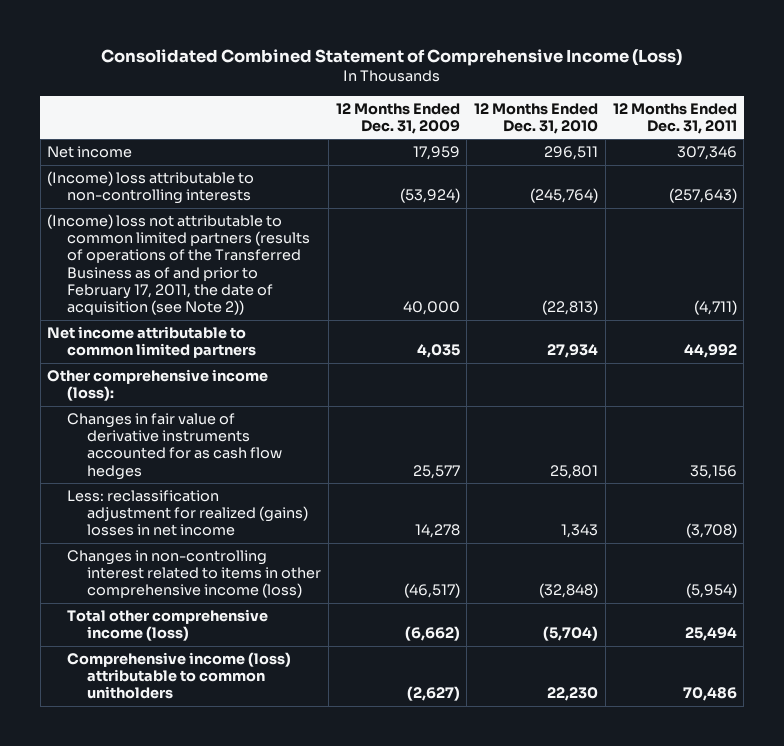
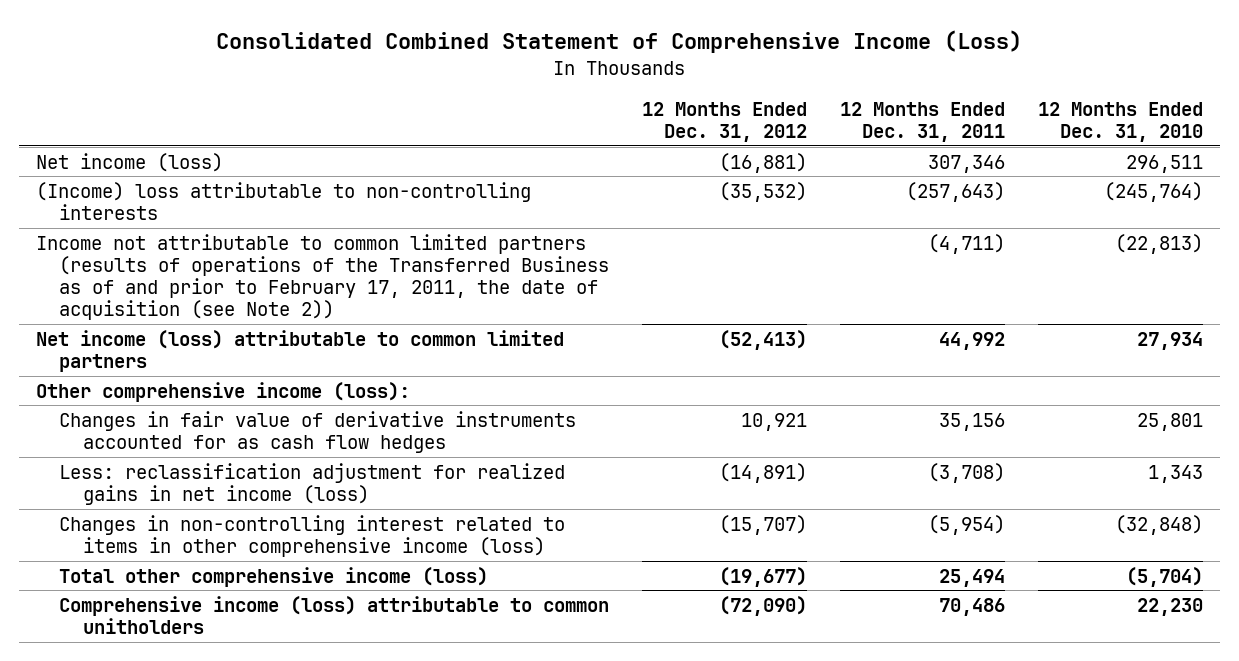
[335,102,460,134] 12 Months Ended Dec. 31, 2009 -> none
none -> [642,101,808,142] 12 Months Ended Dec. 31, 2012
[47,145,133,158] Net income -> [35,152,223,172] Net income (loss)
[47,213,311,316] (Income) loss not attributable to common limited partners (results of operations of the Transferred Business as of and prior to February 17, 2011, the date of acquisition (see Note 2)) -> [35,233,610,321] Income not attributable to common limited partners (results of operations of the Transferred Business as of and prior to February 17, 2011, the date of acquisition (see Note 2))
[47,325,257,359] Net income attributable to common limited partners -> [35,329,564,372] Net income (loss) attributable to common limited partners
[67,489,309,537] Less: reclassification adjustment for realized (gains) losses in net income -> [59,462,566,505] Less: reclassification adjustment for realized gains in net income (loss)

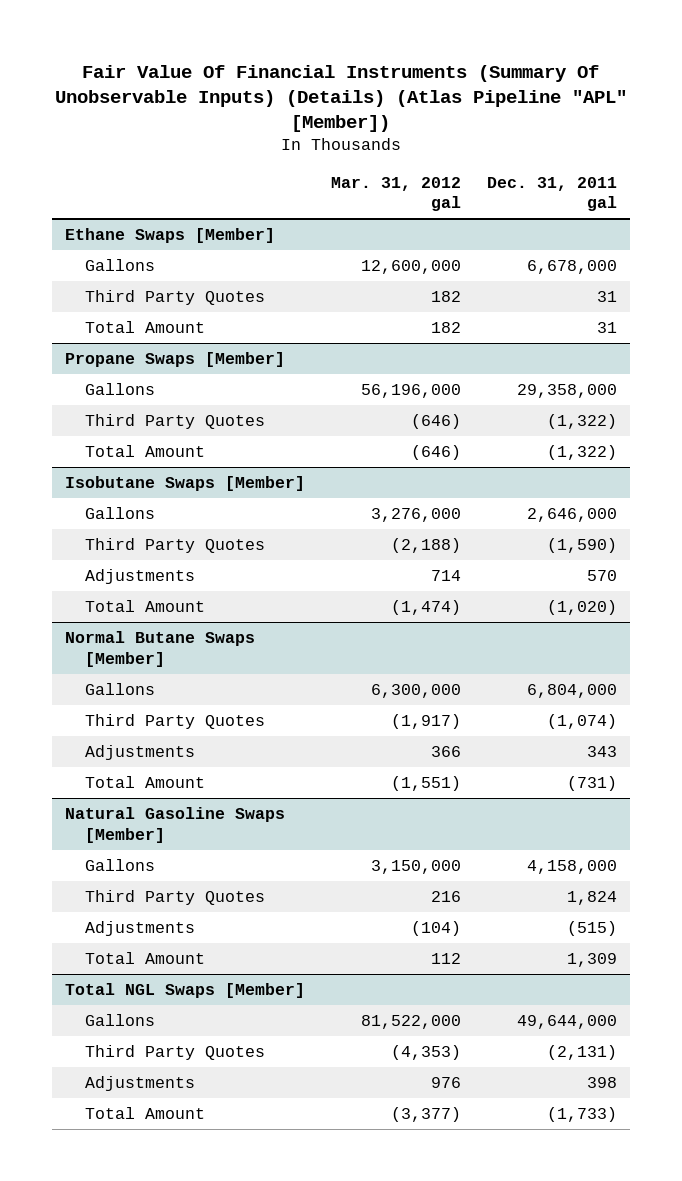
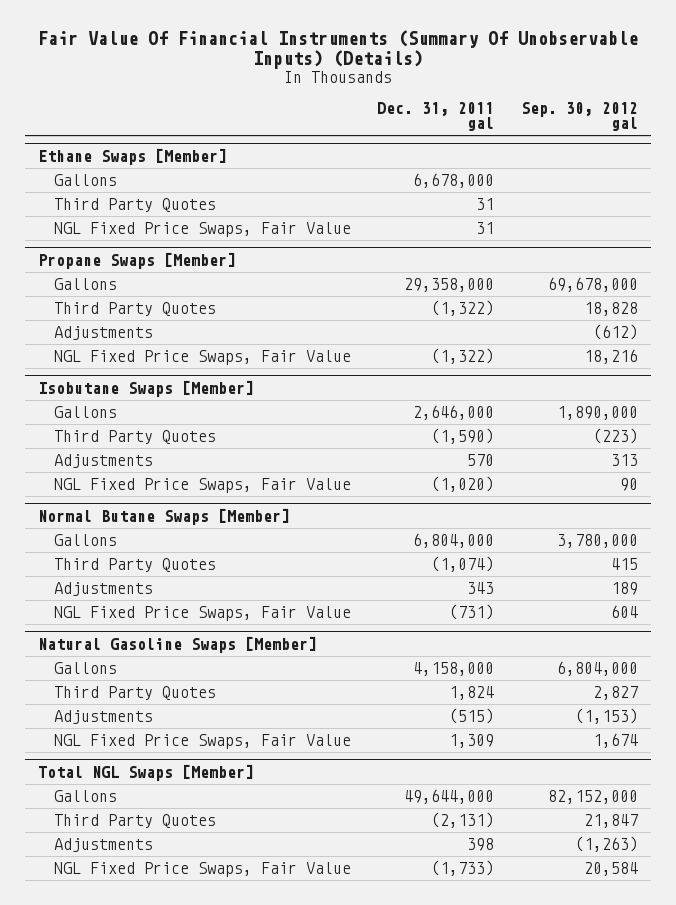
[54,64,627,133] Fair Value Of Financial Instruments (Summary Of Unobservable Inputs) (Details) (Atlas Pipeline "APL" [Member]) -> [38,30,639,70] Fair Value Of Financial Instruments (Summary Of Unobservable Inputs) (Details)
[330,176,461,212] Mar. 31, 2012 gal -> none
none -> [521,102,639,132] Sep. 30, 2012 gal
[85,320,206,333] Total Amount -> none
none -> [53,222,351,238] NGL Fixed Price Swaps, Fair Value
none -> [53,326,153,341] Adjustments
[85,444,206,457] Total Amount -> [53,350,351,366] NGL Fixed Price Swaps, Fair Value
[85,599,206,612] Total Amount -> none
none -> [53,478,351,494] NGL Fixed Price Swaps, Fair Value
[85,775,206,788] Total Amount -> [53,606,351,622] NGL Fixed Price Swaps, Fair Value
[85,951,206,964] Total Amount -> [53,734,351,750] NGL Fixed Price Swaps, Fair Value
[85,1106,206,1119] Total Amount -> [53,862,351,878] NGL Fixed Price Swaps, Fair Value

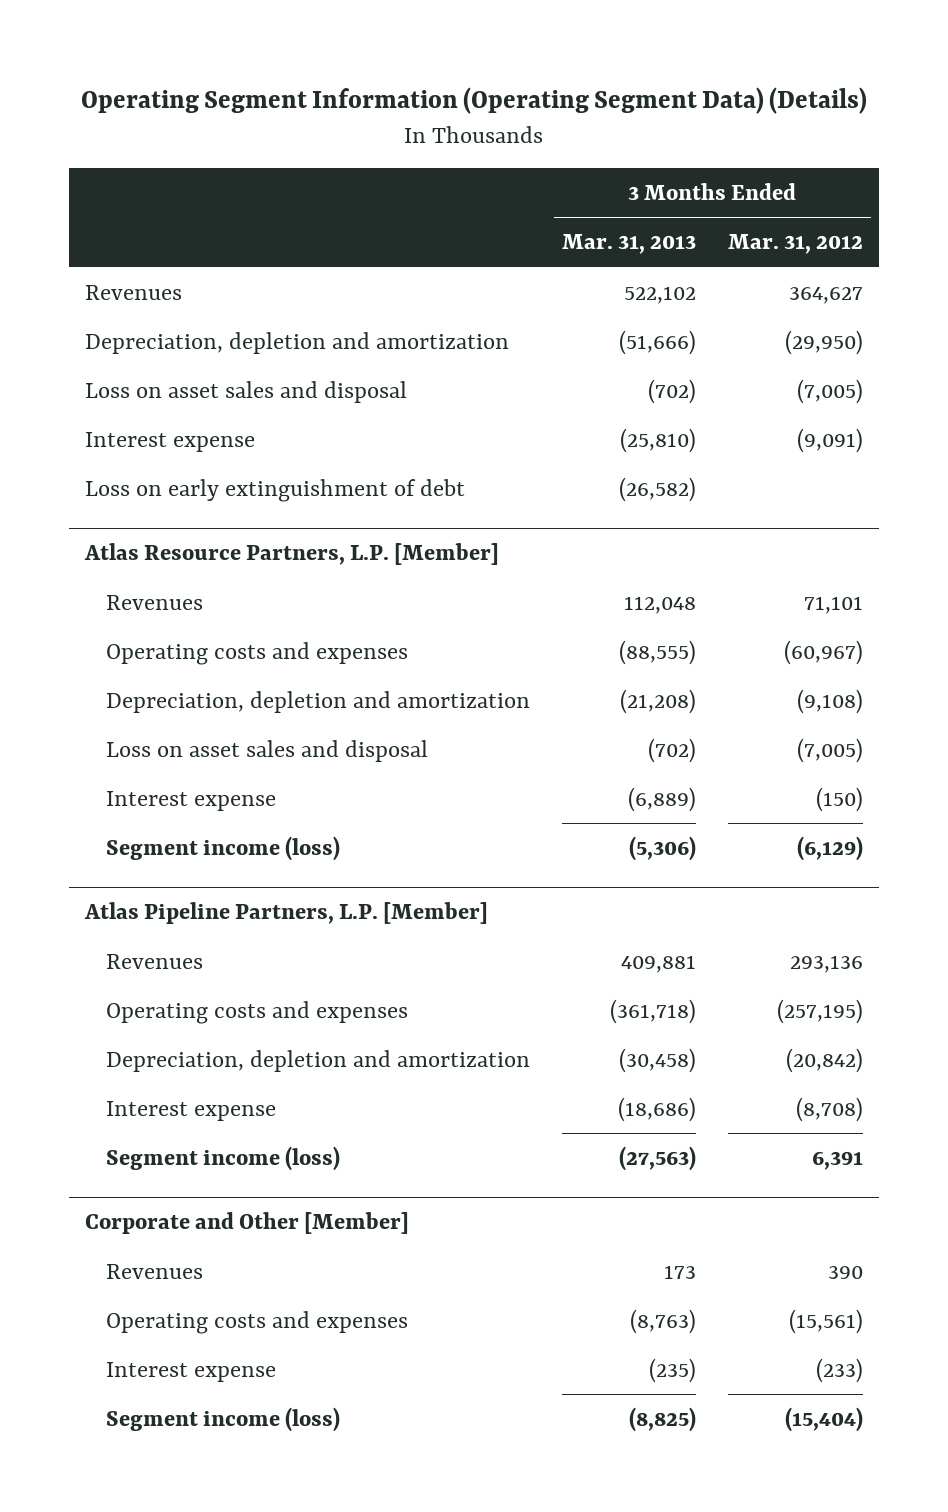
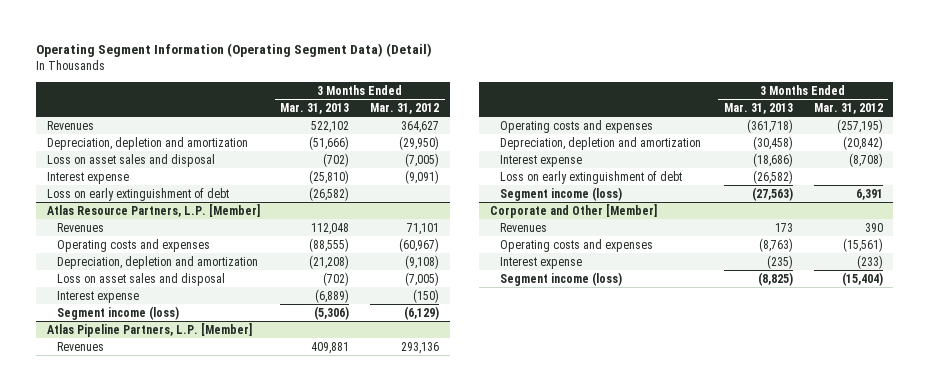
[80,87,867,115] Operating Segment Information (Operating Segment Data) (Details) -> [36,43,433,58] Operating Segment Information (Operating Segment Data) (Detail)
none -> [500,170,683,184] Loss on early extinguishment of debt

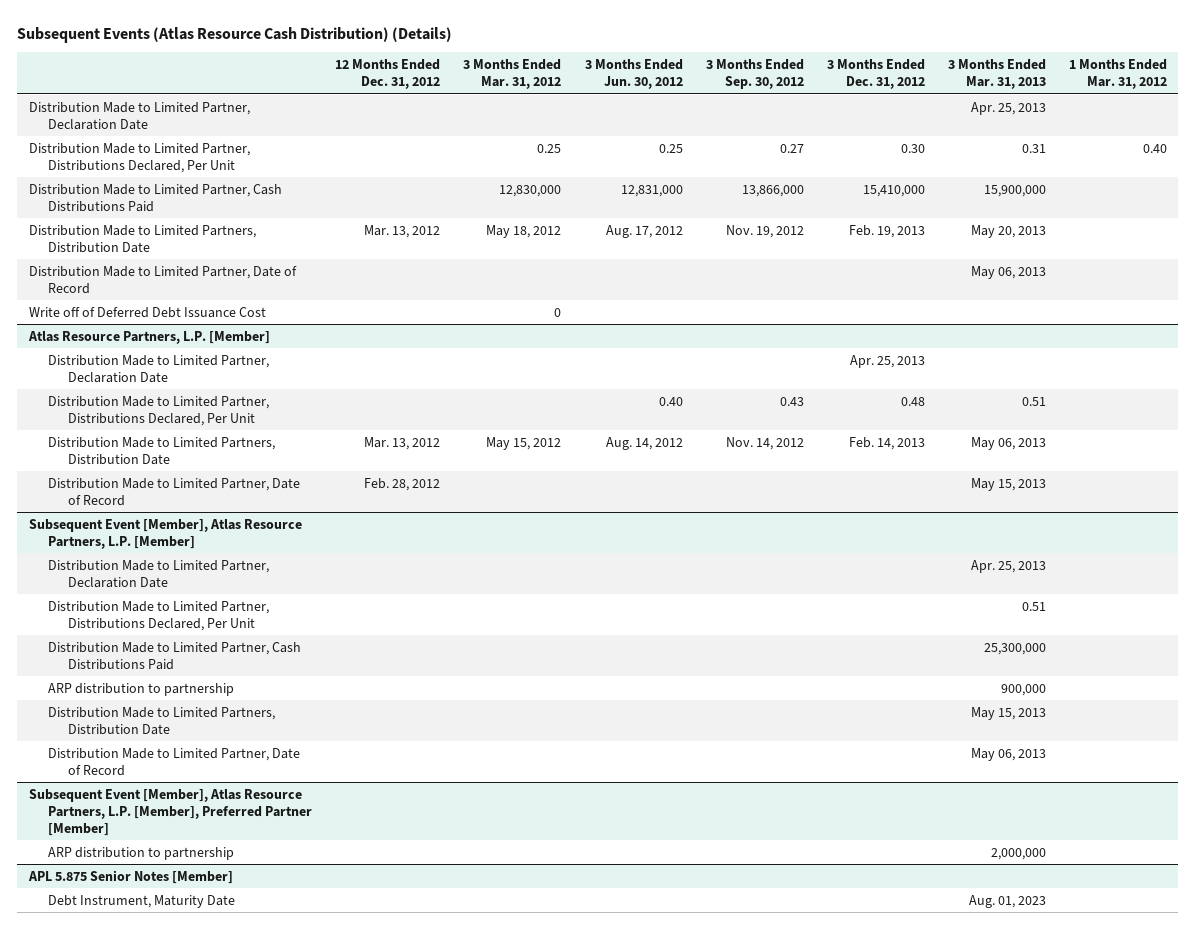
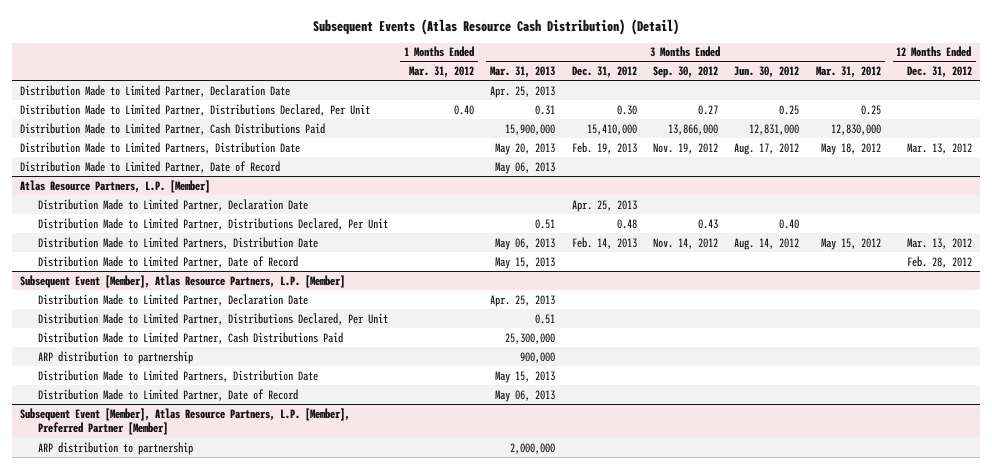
[17,26,453,43] Subsequent Events (Atlas Resource Cash Distribution) (Details) -> [313,18,680,35] Subsequent Events (Atlas Resource Cash Distribution) (Detail)
[28,306,266,318] Write off of Deferred Debt Issuance Cost -> none
[27,869,233,884] APL 5.875 Senior Notes [Member] -> none
[48,894,236,908] Debt Instrument, Maturity Date -> none

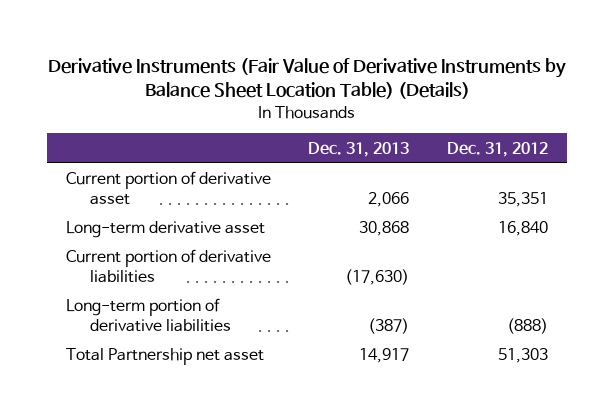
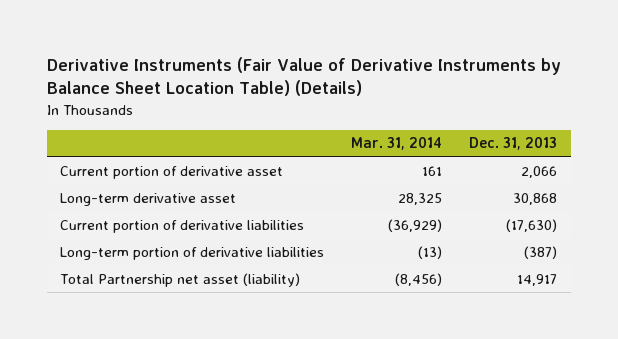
[446,141,548,157] Dec. 31, 2012 -> none
none -> [351,137,443,151] Mar. 31, 2014
[65,348,264,366] Total Partnership net asset -> [60,272,301,287] Total Partnership net asset (liability)

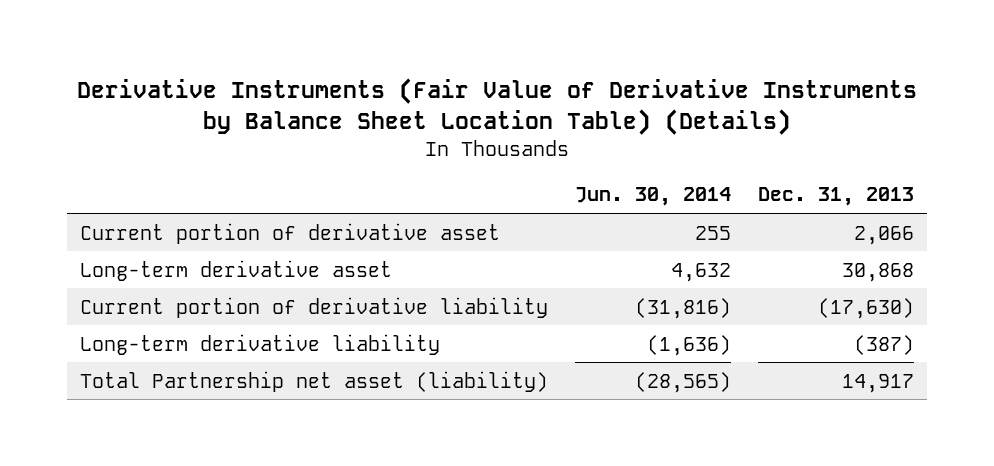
[351,137,443,151] Mar. 31, 2014 -> none
none -> [575,187,732,207] Jun. 30, 2014
[60,219,305,233] Current portion of derivative liabilities -> [80,296,549,318] Current portion of derivative liability
[60,246,325,260] Long-term portion of derivative liabilities -> [80,333,441,355] Long-term derivative liability

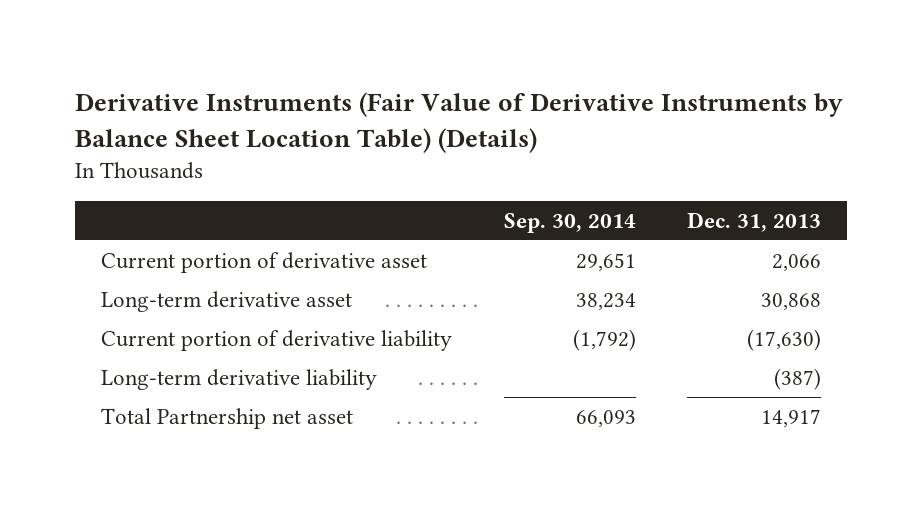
[575,187,732,207] Jun. 30, 2014 -> none
none -> [503,212,636,233] Sep. 30, 2014
[80,370,549,392] Total Partnership net asset (liability) -> [101,407,354,429] Total Partnership net asset

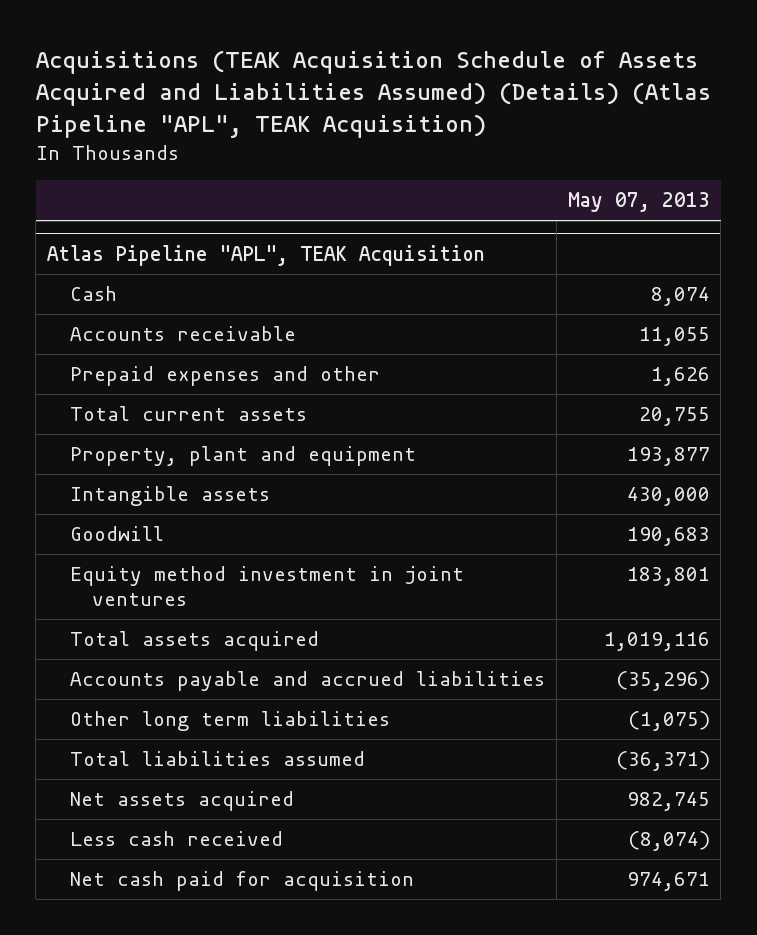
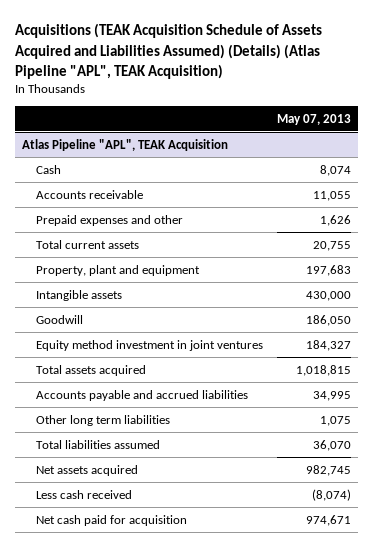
[626,447,710,467] 193,877 -> [306,264,352,276] 197,683
[626,527,710,547] 190,683 -> [306,314,352,326] 186,050
[626,567,710,587] 183,801 -> [306,339,352,351] 184,327
[603,632,710,652] 1,019,116 -> [296,364,352,376] 1,018,815
[615,671,710,692] (35,296) -> [313,390,352,401] 34,995
[627,711,710,732] (1,075) -> [320,415,352,426] 1,075
[615,751,710,772] (36,371) -> [313,439,352,451] 36,070

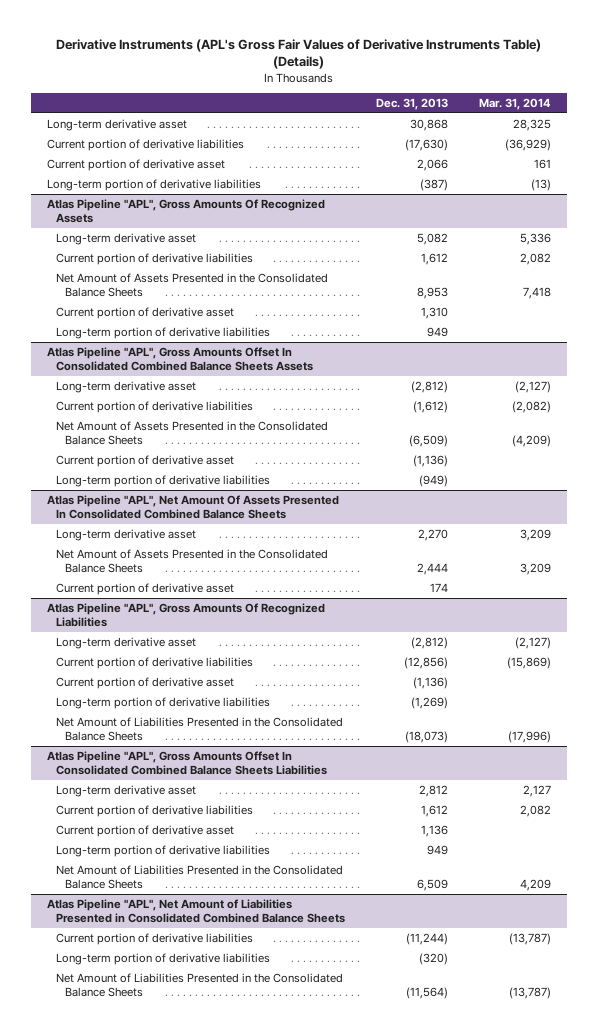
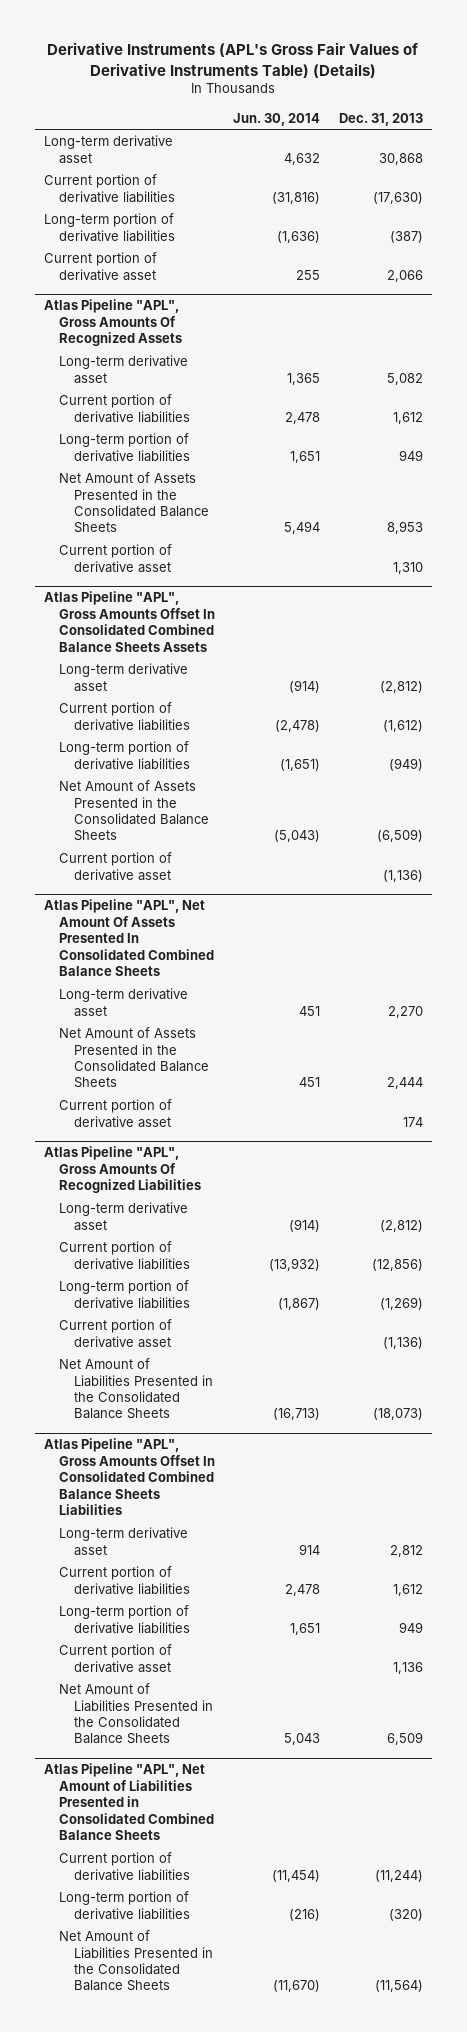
[479,97,552,110] Mar. 31, 2014 -> none
none -> [233,112,321,126] Jun. 30, 2014
[46,159,225,172] Current portion of derivative asset -> [44,252,158,281] Current portion of derivative asset
[55,327,270,340] Long-term portion of derivative liabilities -> [59,433,191,462] Long-term portion of derivative liabilities
[55,475,270,488] Long-term portion of derivative liabilities -> [59,741,191,770] Long-term portion of derivative liabilities
[55,677,234,690] Current portion of derivative asset -> [59,1319,173,1348] Current portion of derivative asset
[55,825,234,838] Current portion of derivative asset -> [59,1644,173,1673] Current portion of derivative asset

